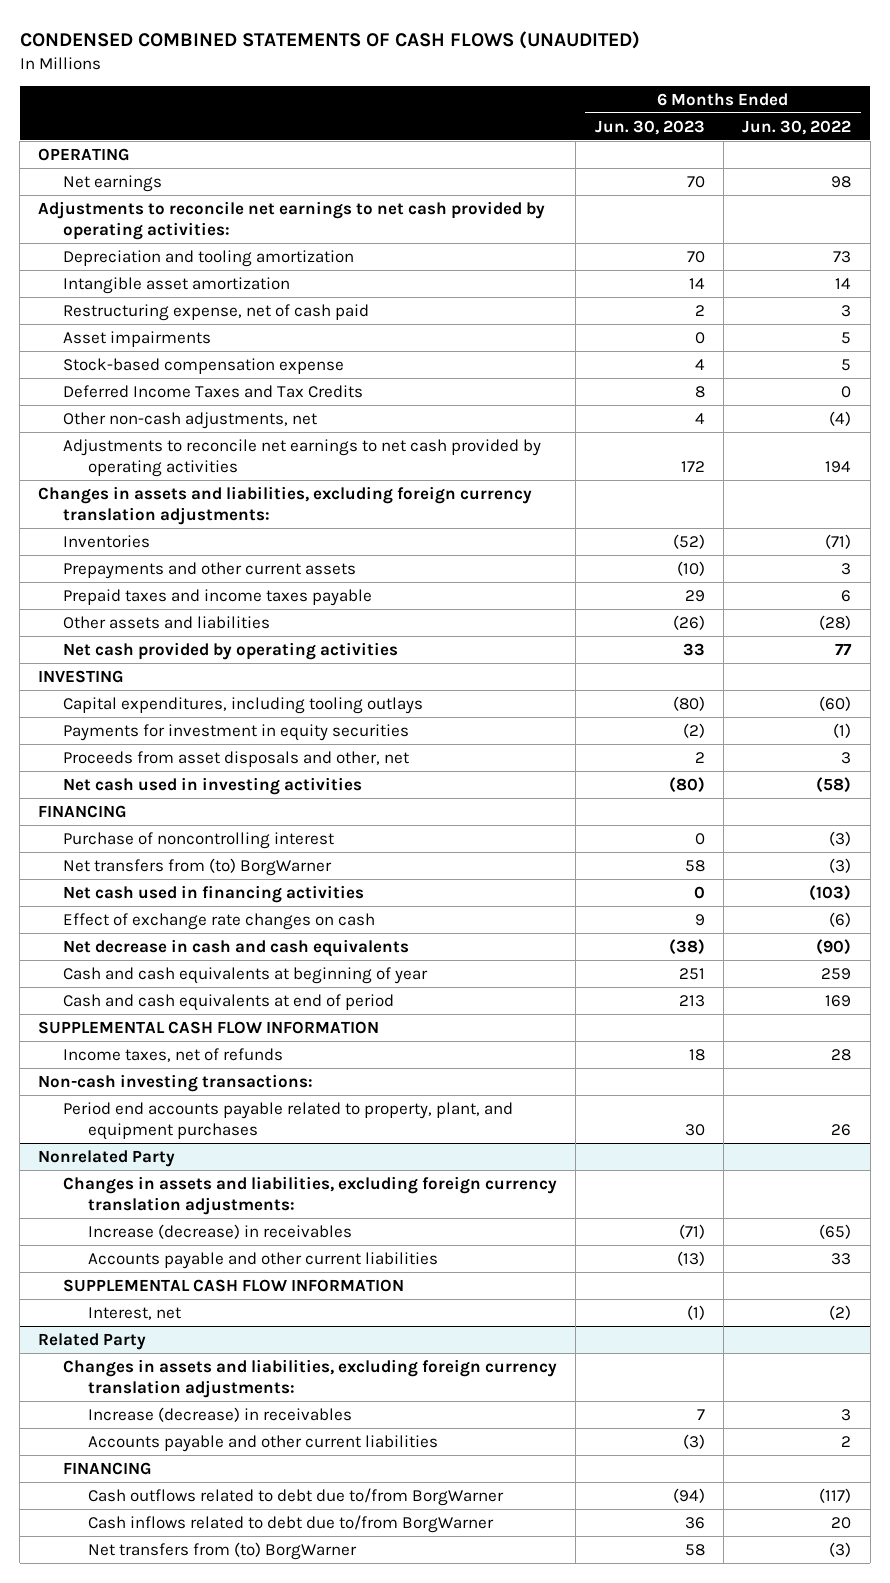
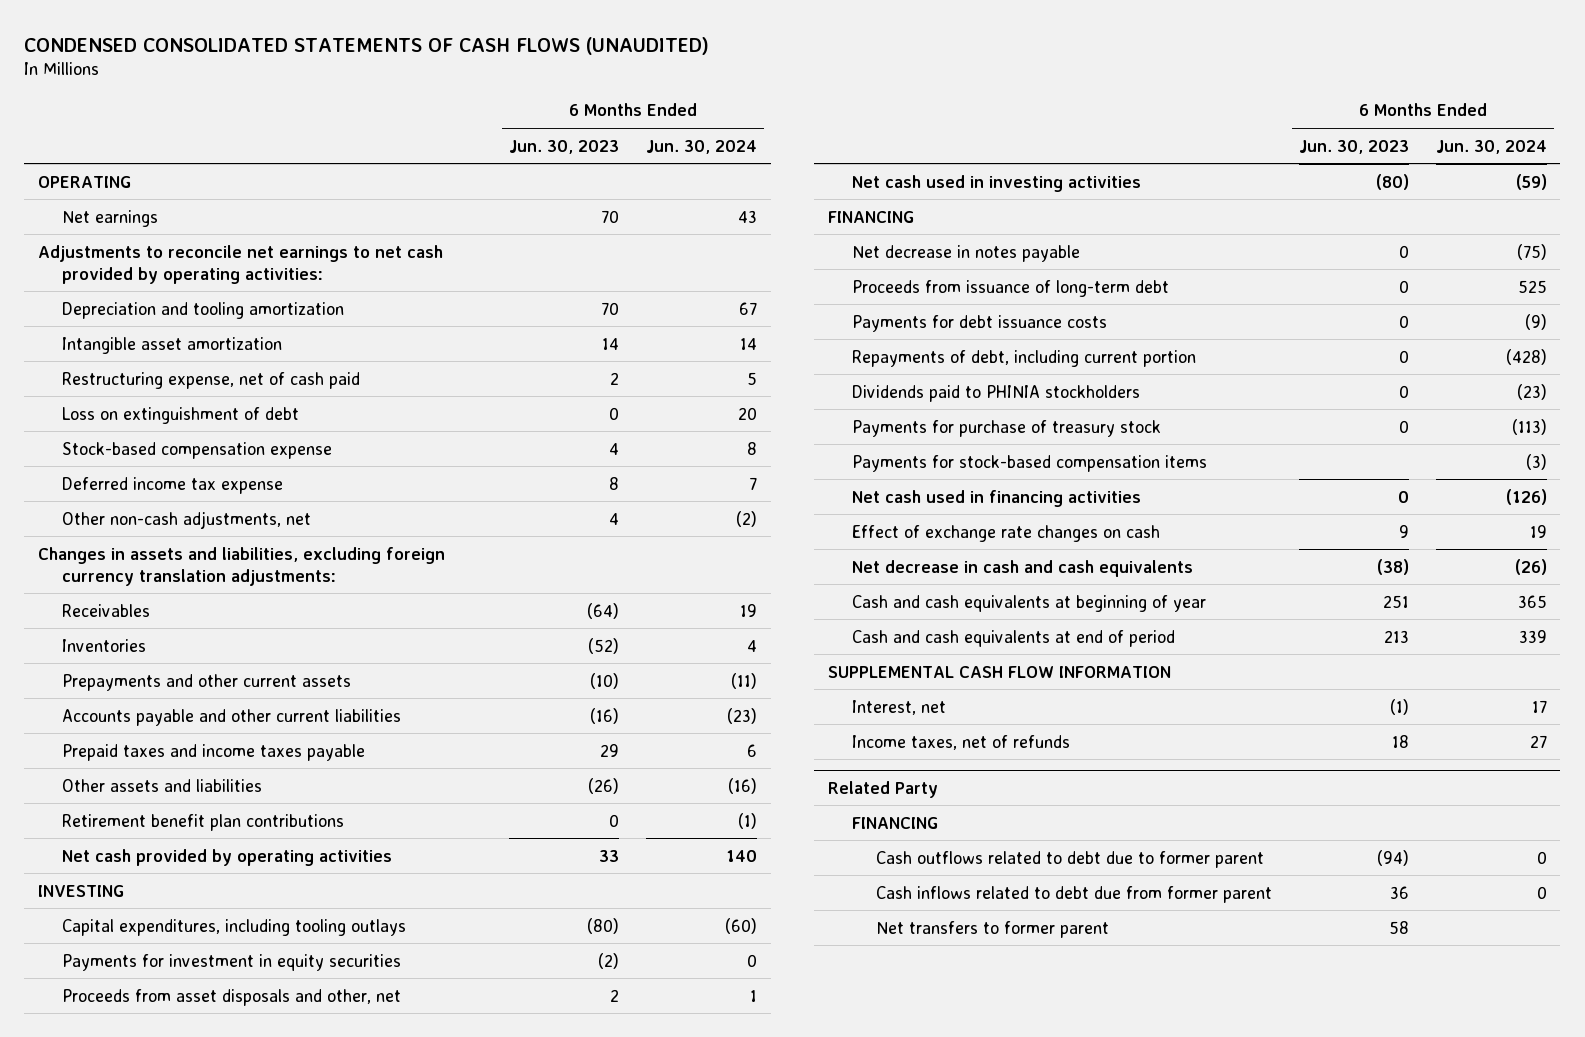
[19,30,640,49] CONDENSED COMBINED STATEMENTS OF CASH FLOWS (UNAUDITED) -> [24,36,710,55] CONDENSED CONSOLIDATED STATEMENTS OF CASH FLOWS (UNAUDITED)
[742,119,852,135] Jun. 30, 2022 -> none
none -> [645,139,757,154] Jun. 30, 2024
[62,330,211,347] Asset impairments -> none
none -> [61,406,299,424] Loss on extinguishment of debt
[62,384,363,398] Deferred Income Taxes and Tax Credits -> [61,476,283,494] Deferred income tax expense
[62,438,541,478] Adjustments to reconcile net earnings to net cash provided by operating activities -> none
none -> [61,603,150,617] Receivables
none -> [61,708,401,726] Accounts payable and other current liabilities
none -> [61,813,344,831] Retirement benefit plan contributions
[62,831,334,849] Purchase of noncontrolling interest -> none
[62,857,332,876] Net transfers from (to) BorgWarner -> none
none -> [851,244,1080,262] Net decrease in notes payable
none -> [851,279,1169,297] Proceeds from issuance of long-term debt
none -> [851,314,1107,332] Payments for debt issuance costs
none -> [851,349,1196,367] Repayments of debt, including current portion
none -> [851,384,1140,402] Dividends paid to PHINIA stockholders
none -> [851,419,1161,437] Payments for purchase of treasury stock
none -> [851,454,1207,472] Payments for stock-based compensation items
[38,1073,314,1092] Non-cash investing transactions: -> none
[62,1101,513,1141] Period end accounts payable related to property, plant, and equipment purchases -> none
[38,1149,176,1167] Nonrelated Party -> none
[62,1175,557,1216] Changes in assets and liabilities, excluding foreign currency translation adjustments: -> none
[87,1223,352,1239] Increase (decrease) in receivables -> none
[87,1251,438,1269] Accounts payable and other current liabilities -> none
[62,1278,404,1292] SUPPLEMENTAL CASH FLOW INFORMATION -> none
[62,1047,283,1062] Income taxes, net of refunds -> [851,734,1070,750] Income taxes, net of refunds
[62,1358,557,1399] Changes in assets and liabilities, excluding foreign currency translation adjustments: -> none
[87,1406,352,1422] Increase (decrease) in receivables -> none
[87,1434,438,1452] Accounts payable and other current liabilities -> none
[87,1541,357,1560] Net transfers from (to) BorgWarner -> none
[87,1487,504,1506] Cash outflows related to debt due to/from BorgWarner -> [875,850,1264,868] Cash outflows related to debt due to former parent
[87,1514,494,1533] Cash inflows related to debt due to/from BorgWarner -> [875,885,1272,903] Cash inflows related to debt due from former parent
none -> [875,920,1109,938] Net transfers to former parent

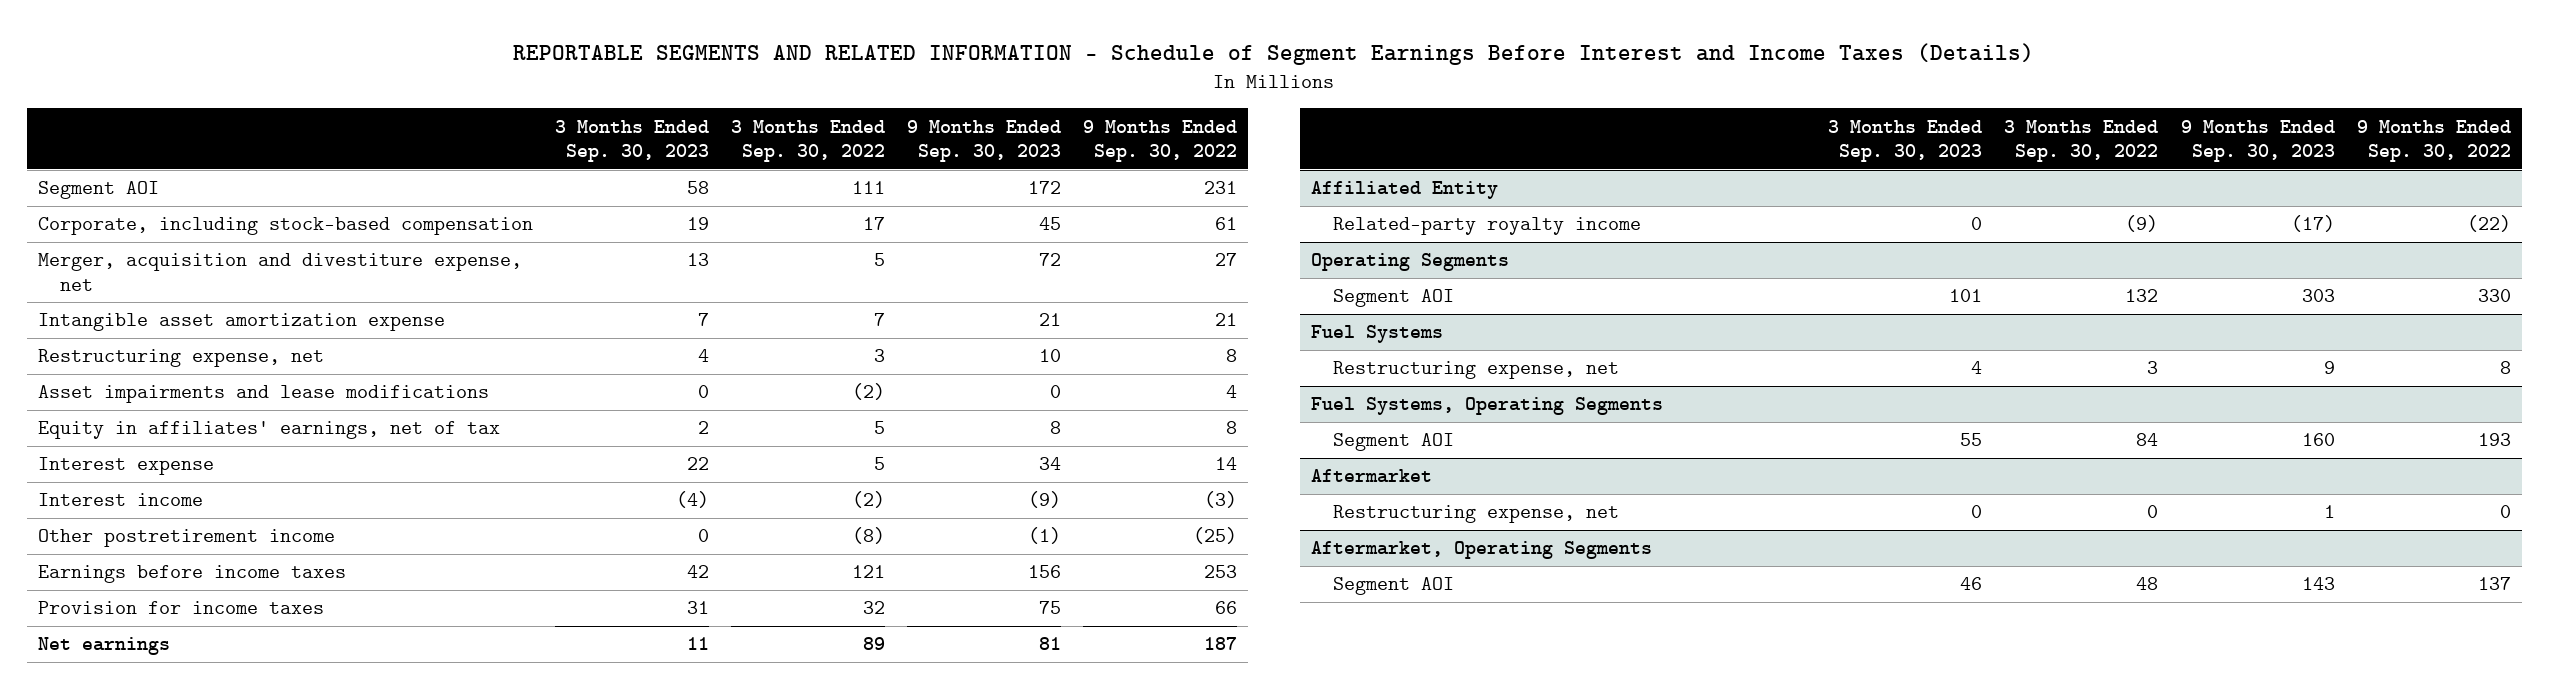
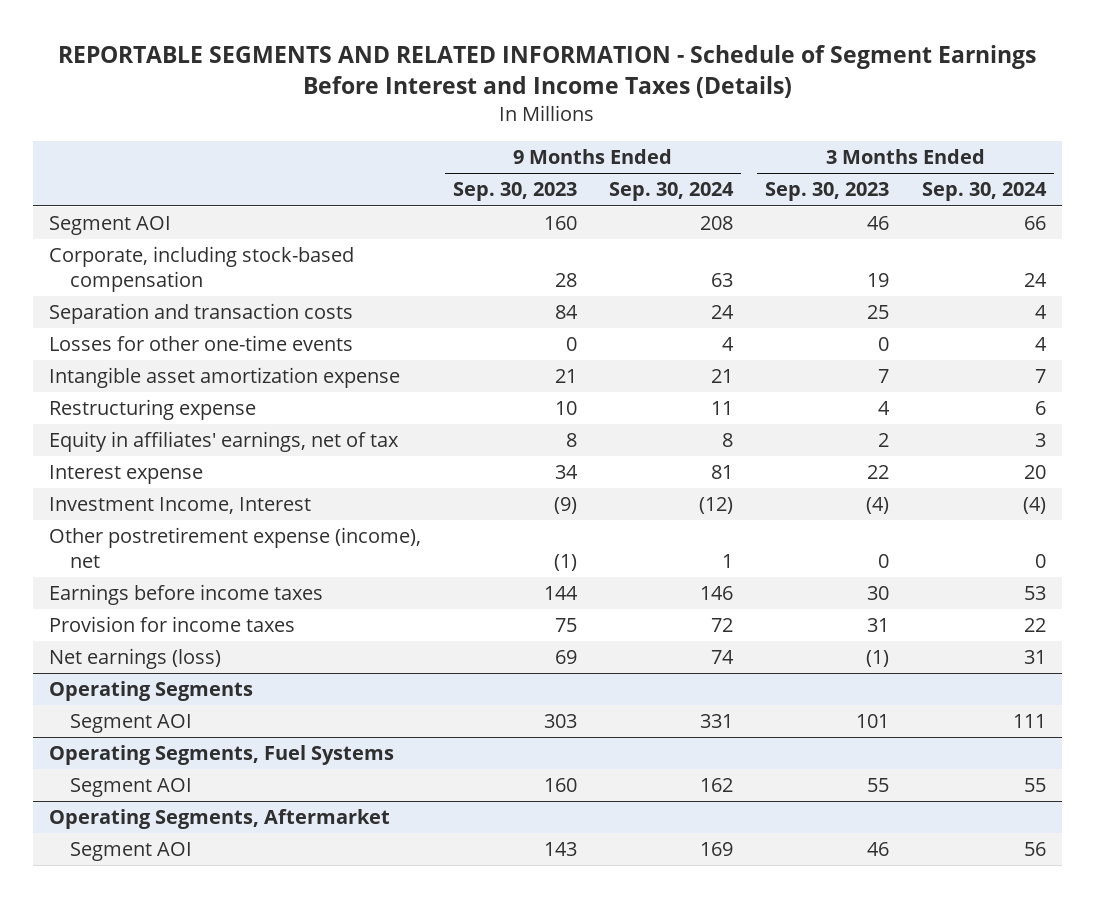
[731,119,886,163] 3 Months Ended Sep. 30, 2022 -> none
[1083,119,1238,163] 9 Months Ended Sep. 30, 2022 -> none
none -> [609,182,735,202] Sep. 30, 2024
none -> [921,182,1047,202] Sep. 30, 2024
[38,253,523,291] Merger, acquisition and divestiture expense, net -> none
[687,181,710,195] 58 -> [867,216,890,231] 46
[1028,181,1062,195] 172 -> [543,216,577,231] 160
[1039,217,1062,231] 45 -> [554,272,577,287] 28
none -> [48,303,353,325] Separation and transaction costs
none -> [48,335,353,352] Losses for other one-time events
[38,385,490,404] Asset impairments and lease modifications -> none
[38,349,325,368] Restructuring expense, net -> [48,399,256,421] Restructuring expense
[38,493,204,507] Interest income -> [48,497,311,515] Investment Income, Interest
[38,529,336,548] Other postretirement income -> [48,527,421,568] Other postretirement expense (income), net
[687,565,710,579] 42 -> [867,586,890,601] 30
[1028,565,1062,579] 156 -> [543,586,578,601] 144
[1311,181,1499,200] Affiliated Entity -> none
[1333,217,1642,236] Related-party royalty income -> none
[38,637,171,656] Net earnings -> [48,648,221,670] Net earnings (loss)
[687,637,710,651] 11 -> [866,650,890,668] (1)
[1039,637,1062,651] 81 -> [554,650,577,665] 69
[1311,325,1444,344] Fuel Systems -> none
[1333,361,1620,380] Restructuring expense, net -> none
[1311,397,1664,416] Fuel Systems, Operating Segments -> [48,745,394,766] Operating Segments, Fuel Systems
[1311,469,1433,484] Aftermarket -> none
[1333,505,1620,524] Restructuring expense, net -> none
[1311,541,1653,560] Aftermarket, Operating Segments -> [48,809,390,830] Operating Segments, Aftermarket

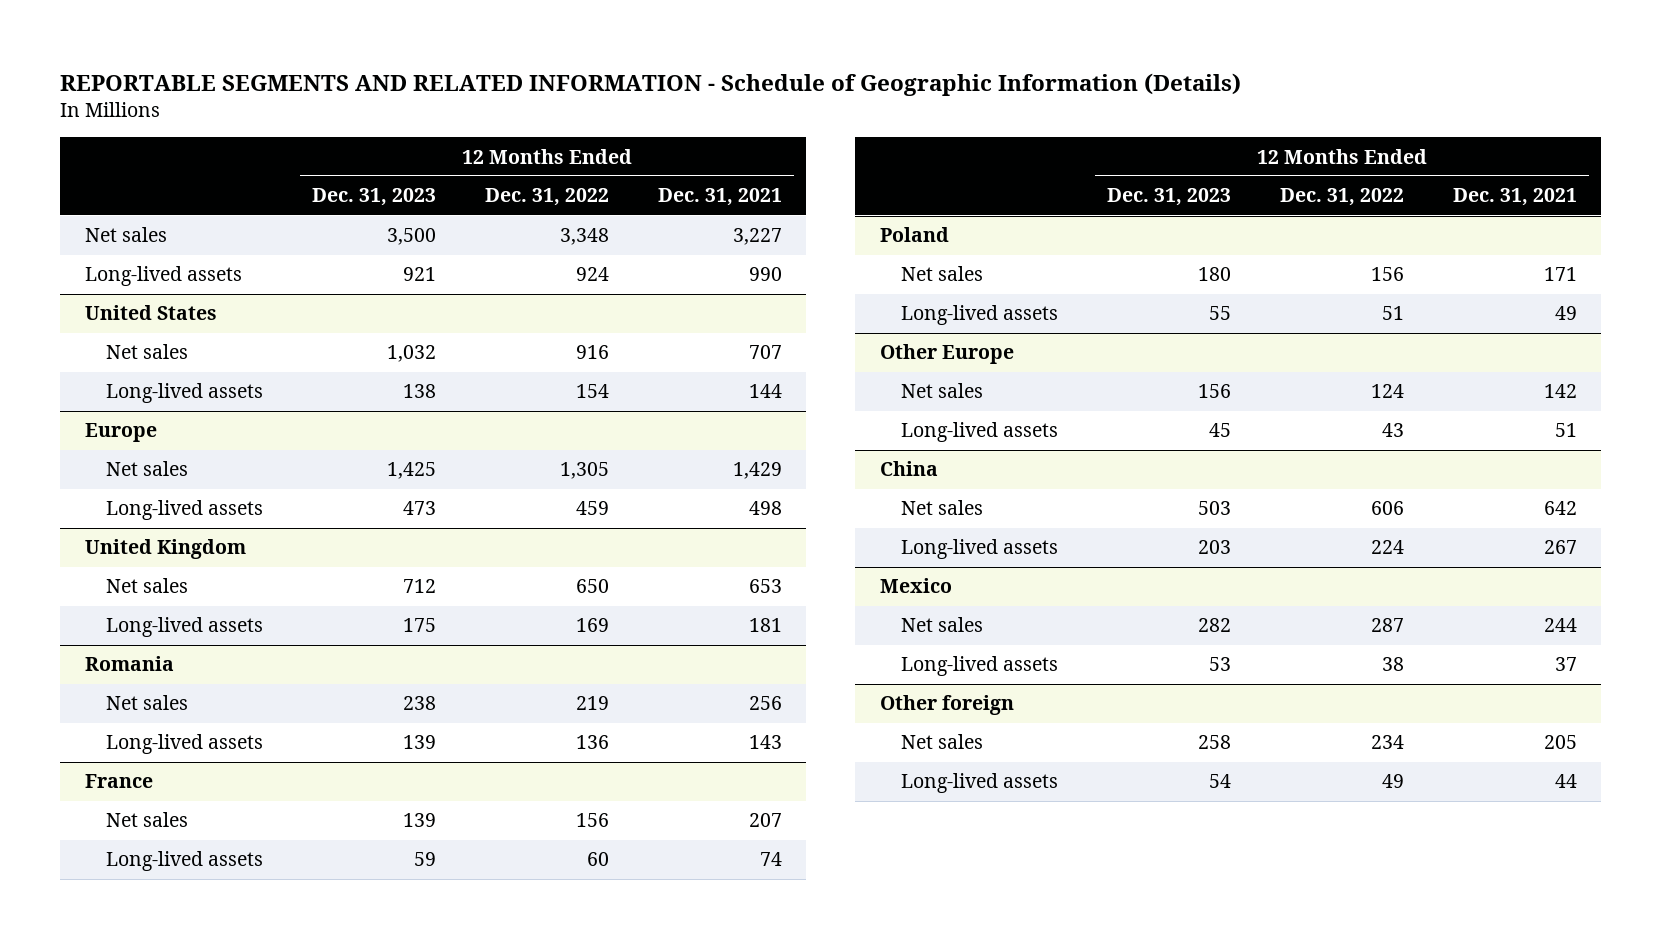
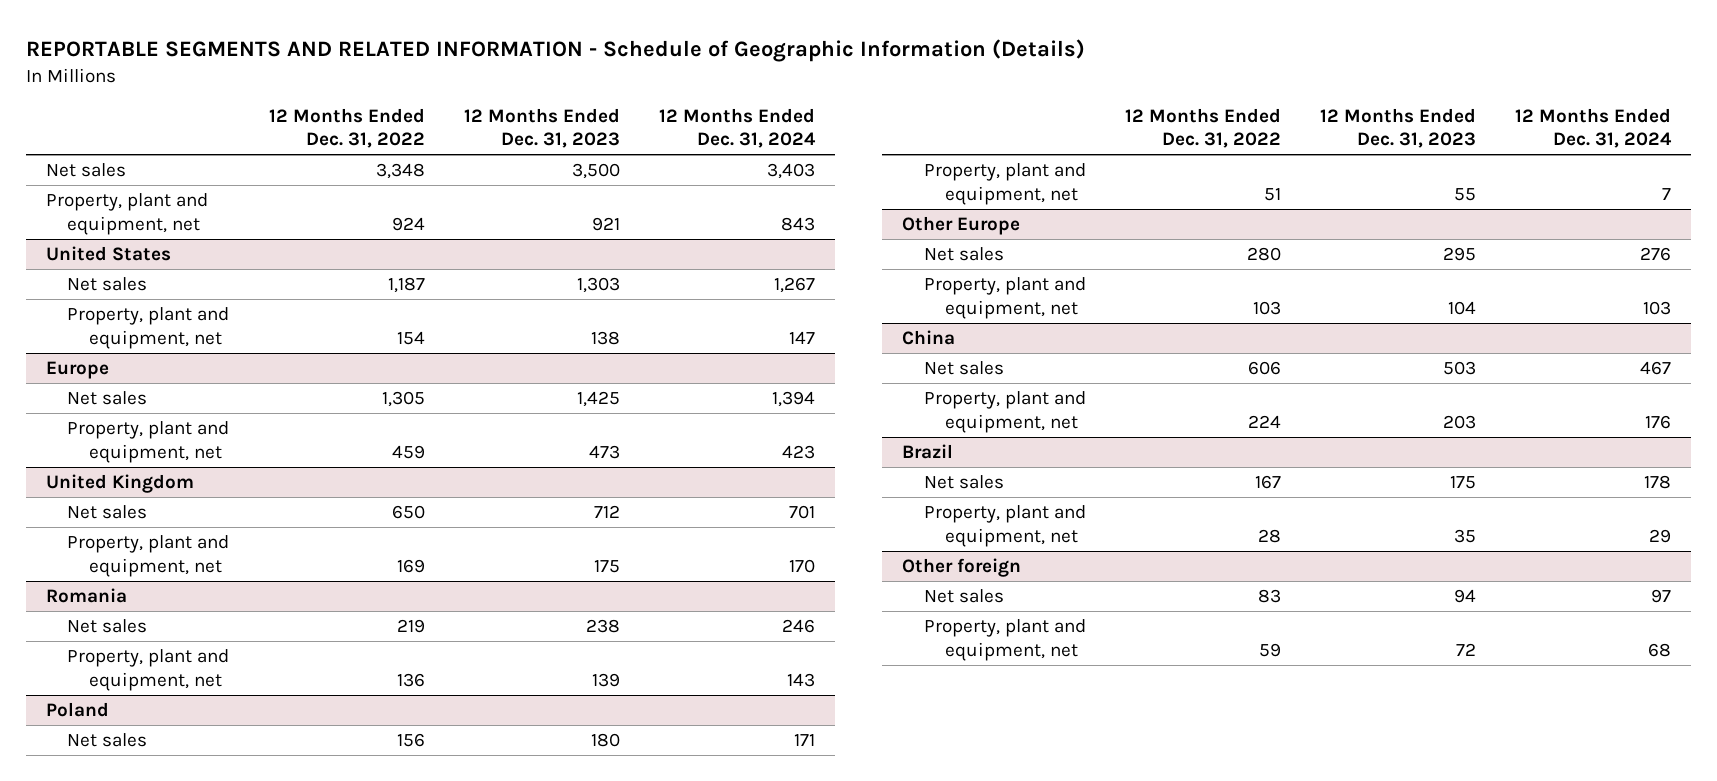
[657,188,782,207] Dec. 31, 2021 -> none
none -> [658,107,816,149] 12 Months Ended Dec. 31, 2024
[84,266,242,287] Long-lived assets -> [45,192,208,235] Property, plant and equipment, net
[387,345,437,363] 1,032 -> [576,276,620,293] 1,303
[575,345,609,360] 916 -> [387,276,425,293] 1,187
[106,383,264,404] Long-lived assets -> [67,306,230,349] Property, plant and equipment, net
[106,500,264,521] Long-lived assets -> [67,420,230,463] Property, plant and equipment, net
[106,617,264,638] Long-lived assets -> [67,534,230,577] Property, plant and equipment, net
[84,774,153,789] France -> none
[106,812,189,828] Net sales -> none
[106,851,264,872] Long-lived assets -> none
[106,734,264,755] Long-lived assets -> [67,648,230,691] Property, plant and equipment, net
[901,305,1059,326] Long-lived assets -> [923,162,1086,205] Property, plant and equipment, net
[901,422,1059,443] Long-lived assets -> none
[1198,384,1232,399] 156 -> [1442,246,1476,261] 295
[1370,384,1404,399] 124 -> [1246,246,1281,261] 280
none -> [923,276,1086,319] Property, plant and equipment, net
[879,578,952,594] Mexico -> none
[901,656,1059,677] Long-lived assets -> none
[901,539,1059,560] Long-lived assets -> [923,390,1086,433] Property, plant and equipment, net
none -> [901,443,953,459] Brazil
[1198,618,1232,633] 282 -> [1449,475,1476,489] 175
[1370,618,1404,633] 287 -> [1254,474,1281,489] 167
none -> [923,504,1086,547] Property, plant and equipment, net
[901,773,1059,794] Long-lived assets -> none
[1198,735,1232,750] 258 -> [1453,588,1476,603] 94
[1370,735,1404,750] 234 -> [1257,588,1281,603] 83
none -> [923,618,1086,661] Property, plant and equipment, net

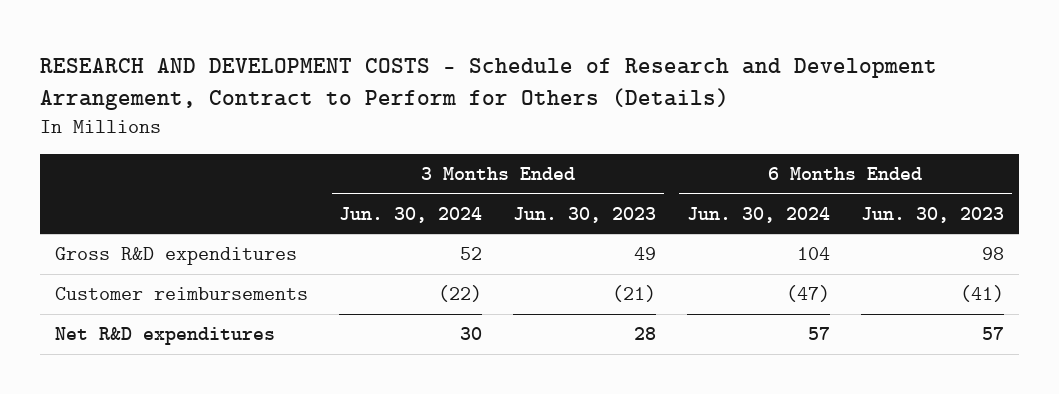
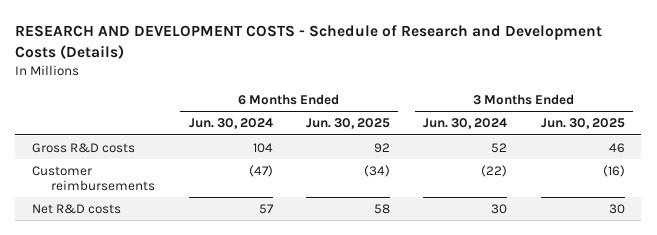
[40,57,938,111] RESEARCH AND DEVELOPMENT COSTS - Schedule of Research and Development Arrangement, Contract to Perform for Others (Details) -> [15,25,603,60] RESEARCH AND DEVELOPMENT COSTS - Schedule of Research and Development Costs (Details)
[513,206,657,223] Jun. 30, 2023 -> none
[860,206,1004,223] Jun. 30, 2023 -> none
none -> [306,118,391,130] Jun. 30, 2025
none -> [540,118,625,130] Jun. 30, 2025
[55,247,298,266] Gross R&D expenditures -> [31,142,135,153] Gross R&D costs
[55,327,276,346] Net R&D expenditures -> [31,203,121,214] Net R&D costs

